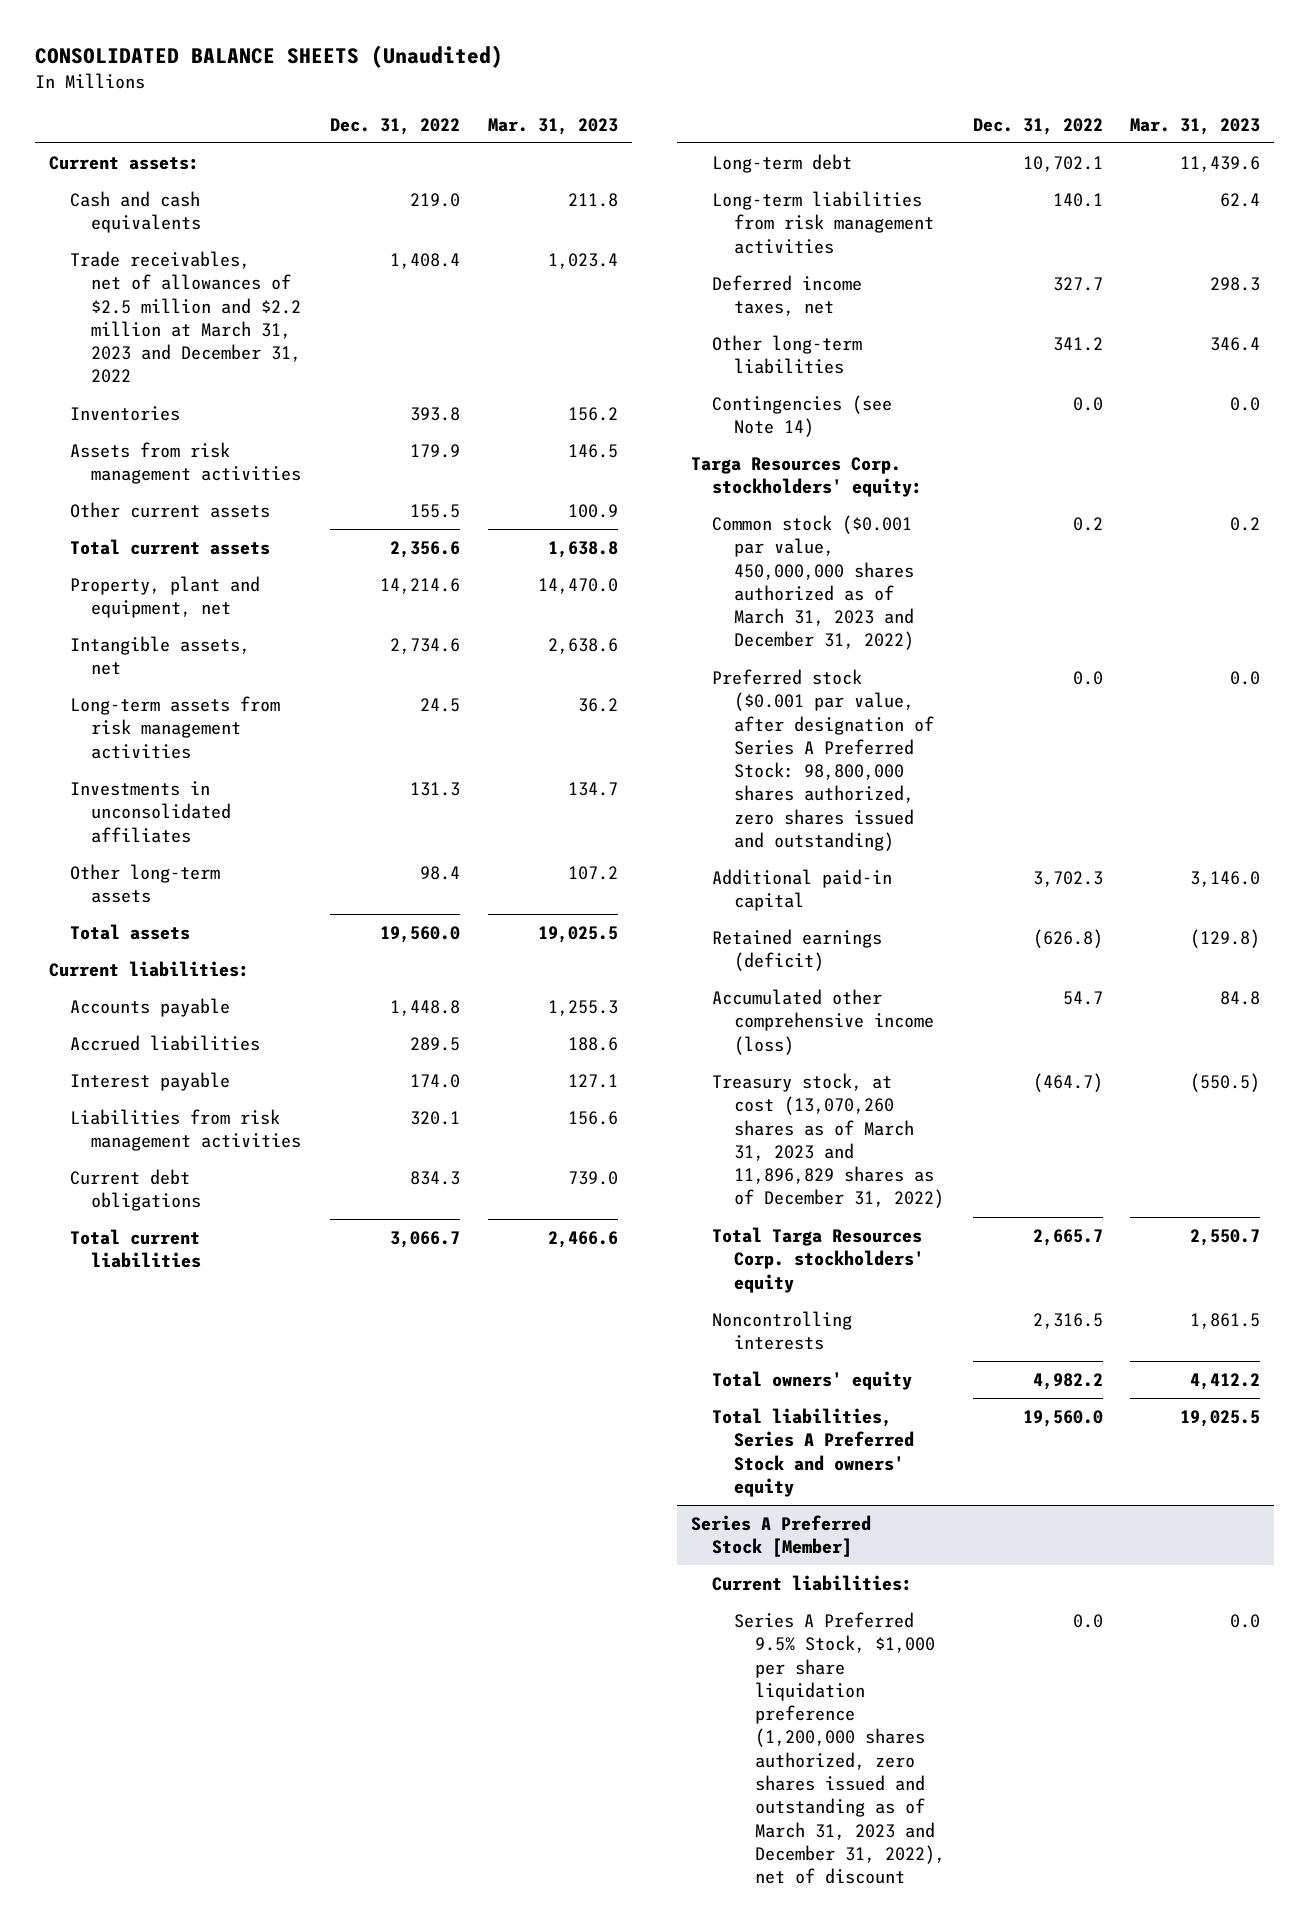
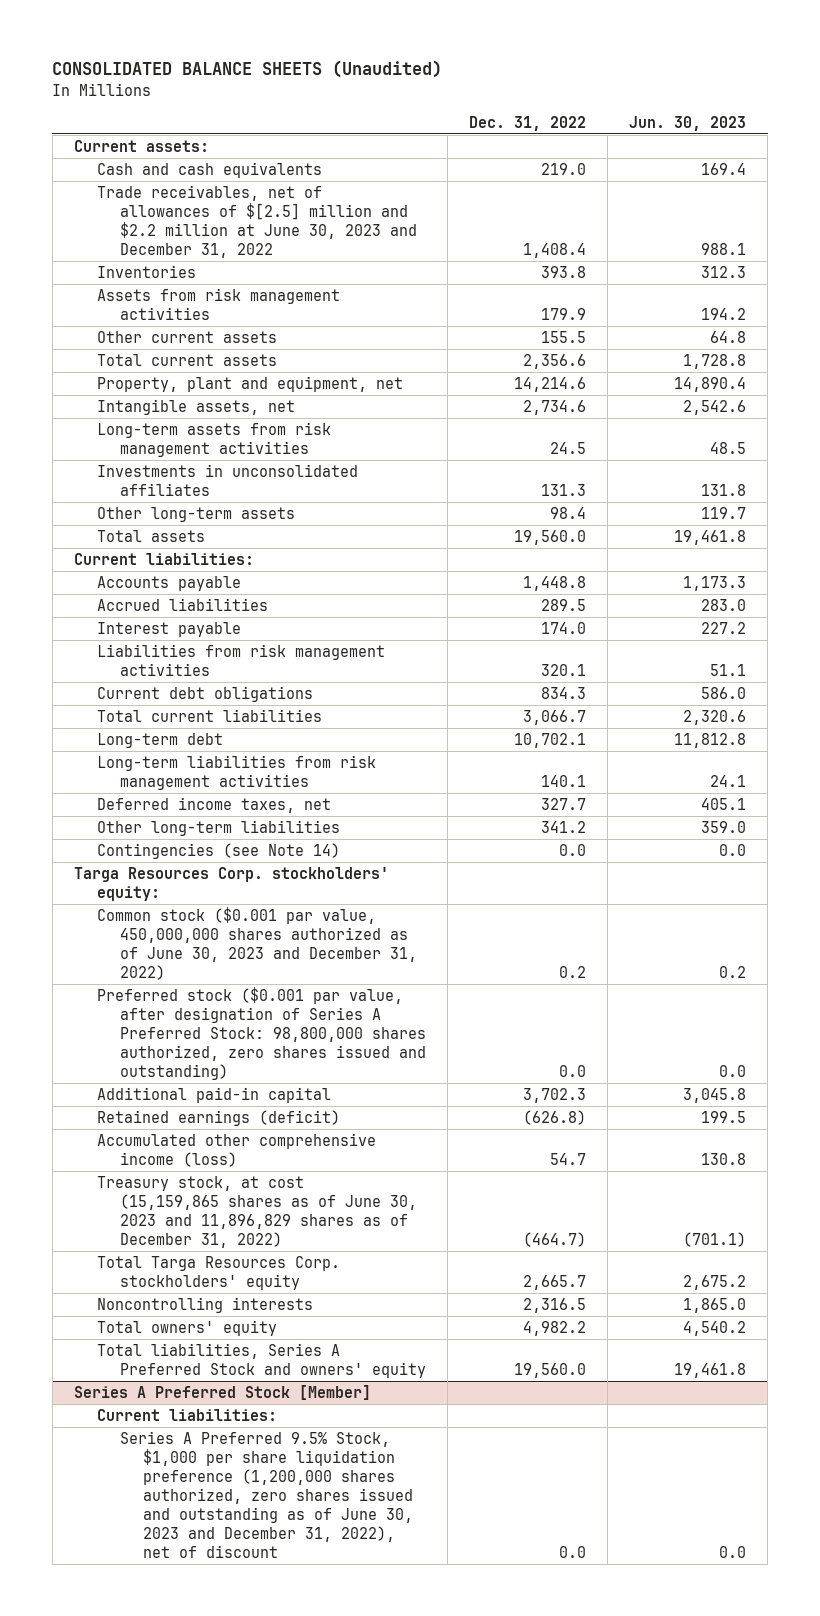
[488,117,619,135] Mar. 31, 2023 -> none
none -> [629,115,747,131] Jun. 30, 2023
[70,250,302,384] Trade receivables, net of allowances of $2.5 million and $2.2 million at March 31, 2023 and December 31, 2022 -> [96,185,418,259] Trade receivables, net of allowances of $[2.5] million and $2.2 million at June 30, 2023 and December 31, 2022
[712,514,914,651] Common stock ($0.001 par value, 450,000,000 shares authorized as of March 31, 2023 and December 31, 2022) -> [96,907,418,981] Common stock ($0.001 par value, 450,000,000 shares authorized as of June 30, 2023 and December 31, 2022)
[712,1072,944,1209] Treasury stock, at cost (13,070,260 shares as of March 31, 2023 and 11,896,829 shares as of December 31, 2022) -> [96,1176,418,1249] Treasury stock, at cost (15,159,865 shares as of June 30, 2023 and 11,896,829 shares as of December 31, 2022)
[733,1611,945,1885] Series A Preferred 9.5% Stock, $1,000 per share liquidation preference (1,200,000 shares authorized, zero shares issued and outstanding as of March 31, 2023 and December 31, 2022), net of discount -> [120,1431,414,1559] Series A Preferred 9.5% Stock, $1,000 per share liquidation preference (1,200,000 shares authorized, zero shares issued and outstanding as of June 30, 2023 and December 31, 2022), net of discount

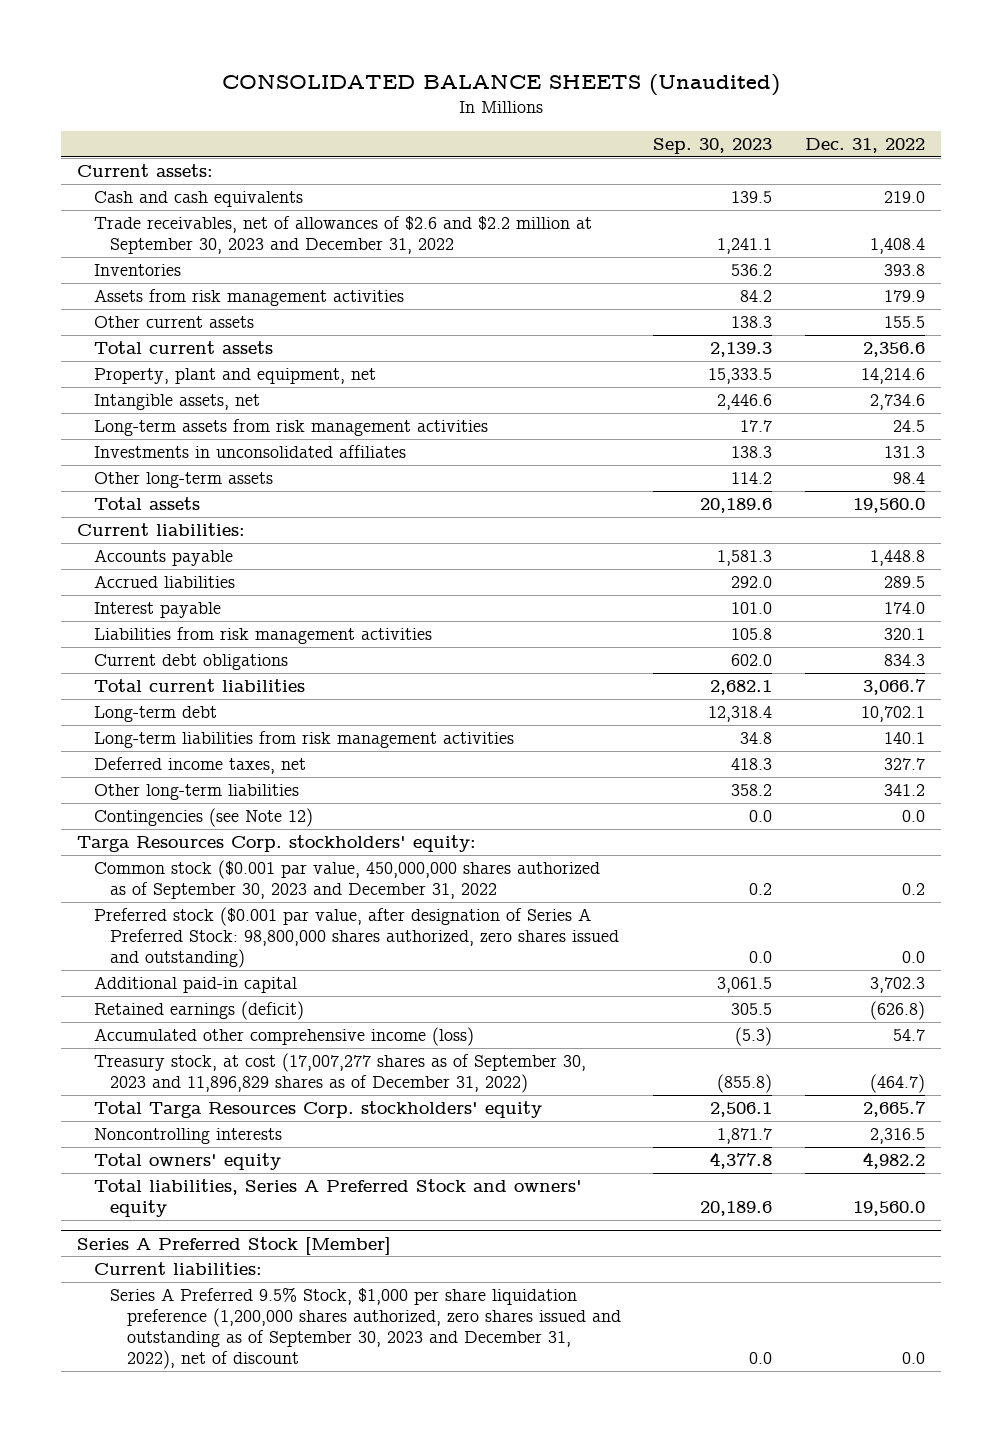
[629,115,747,131] Jun. 30, 2023 -> none
none -> [653,138,773,155] Sep. 30, 2023
[96,185,418,259] Trade receivables, net of allowances of $[2.5] million and $2.2 million at June 30, 2023 and December 31, 2022 -> [93,216,592,255] Trade receivables, net of allowances of $2.6 and $2.2 million at September 30, 2023 and December 31, 2022
[96,843,340,860] Contingencies (see Note 14) -> [93,808,313,828] Contingencies (see Note 12)
[96,907,418,981] Common stock ($0.001 par value, 450,000,000 shares authorized as of June 30, 2023 and December 31, 2022) -> [93,860,600,900] Common stock ($0.001 par value, 450,000,000 shares authorized as of September 30, 2023 and December 31, 2022
[96,1176,418,1249] Treasury stock, at cost (15,159,865 shares as of June 30, 2023 and 11,896,829 shares as of December 31, 2022) -> [93,1053,586,1094] Treasury stock, at cost (17,007,277 shares as of September 30, 2023 and 11,896,829 shares as of December 31, 2022)
[120,1431,414,1559] Series A Preferred 9.5% Stock, $1,000 per share liquidation preference (1,200,000 shares authorized, zero shares issued and outstanding as of June 30, 2023 and December 31, 2022), net of discount -> [110,1287,622,1370] Series A Preferred 9.5% Stock, $1,000 per share liquidation preference (1,200,000 shares authorized, zero shares issued and outstanding as of September 30, 2023 and December 31, 2022), net of discount

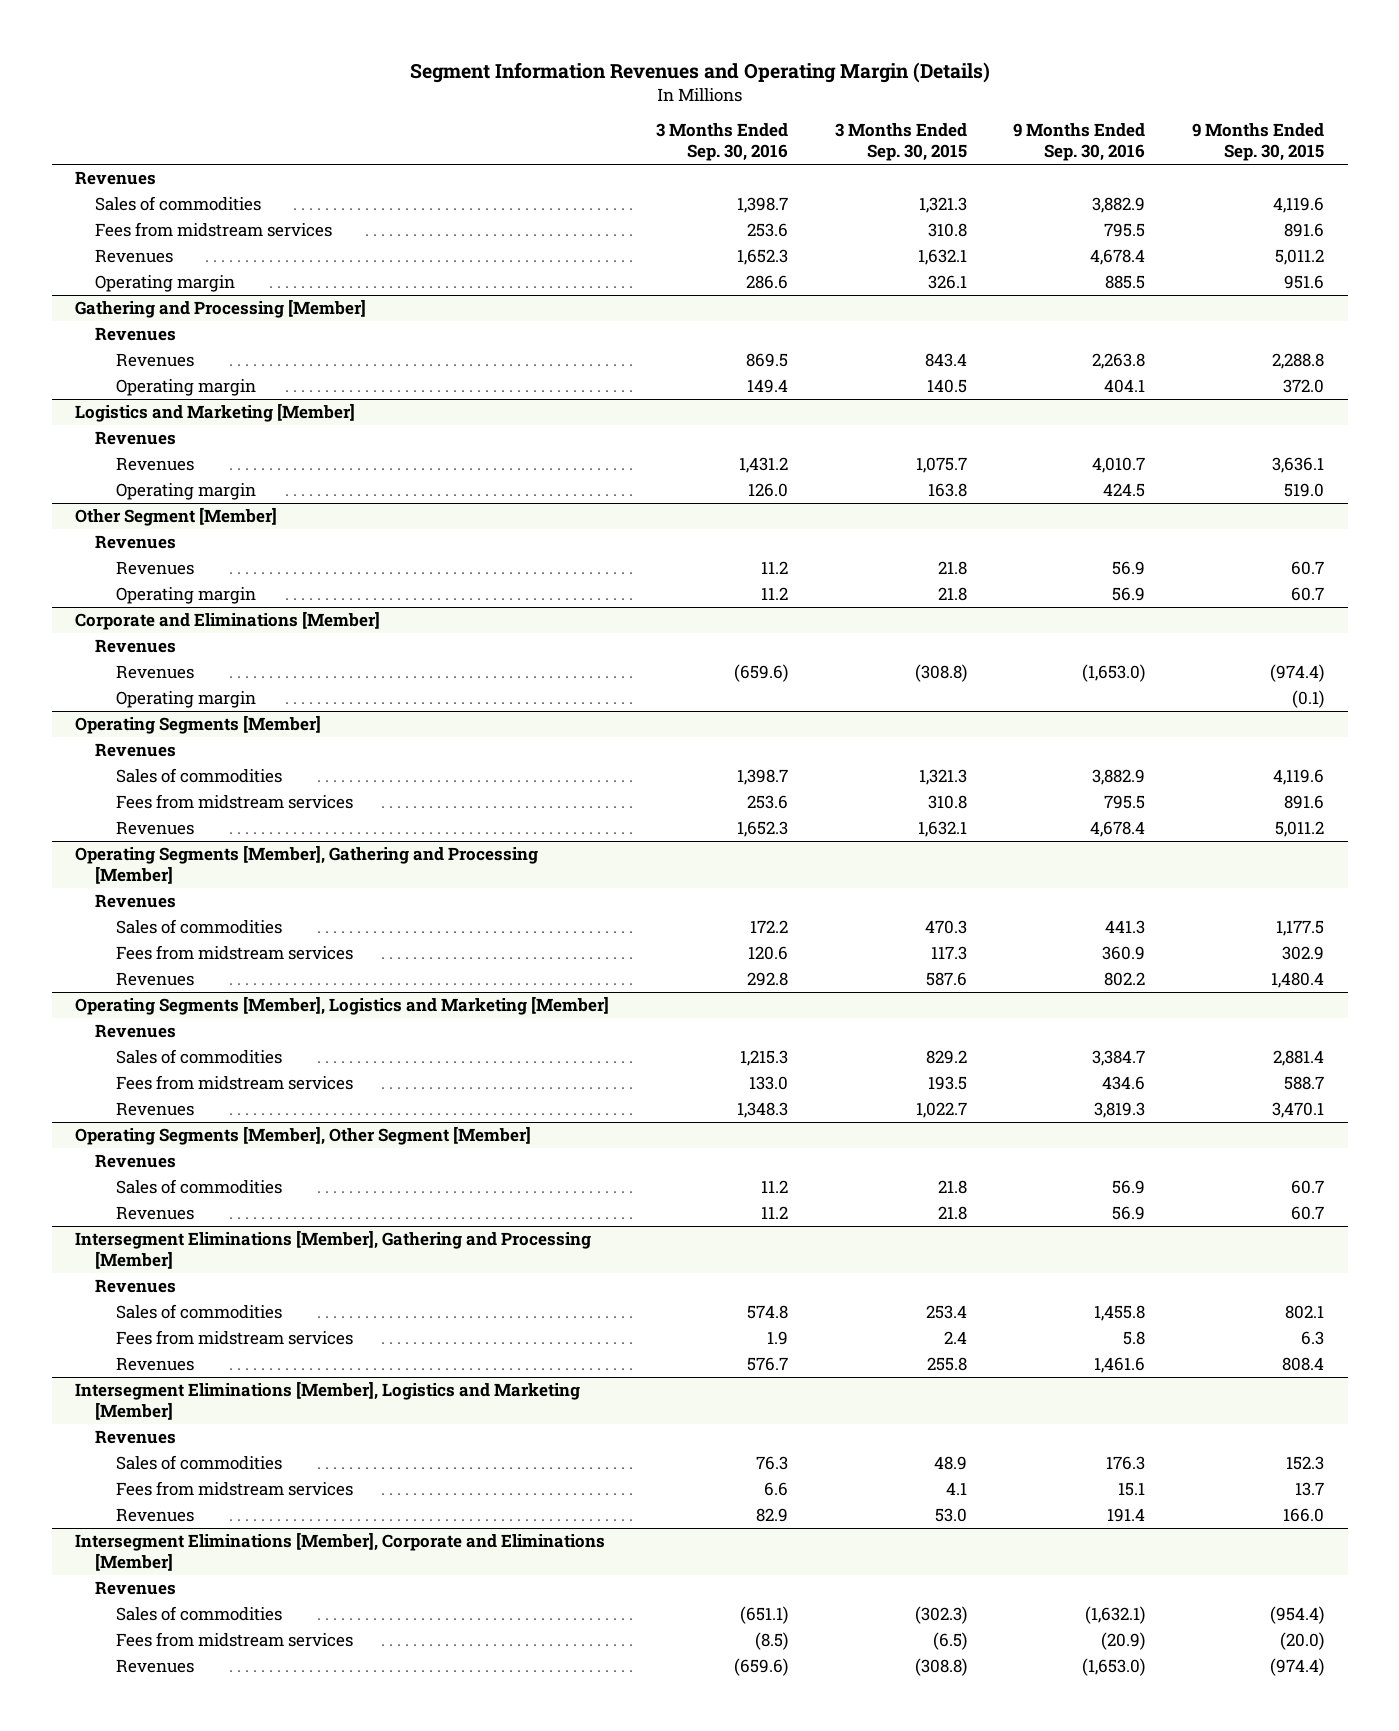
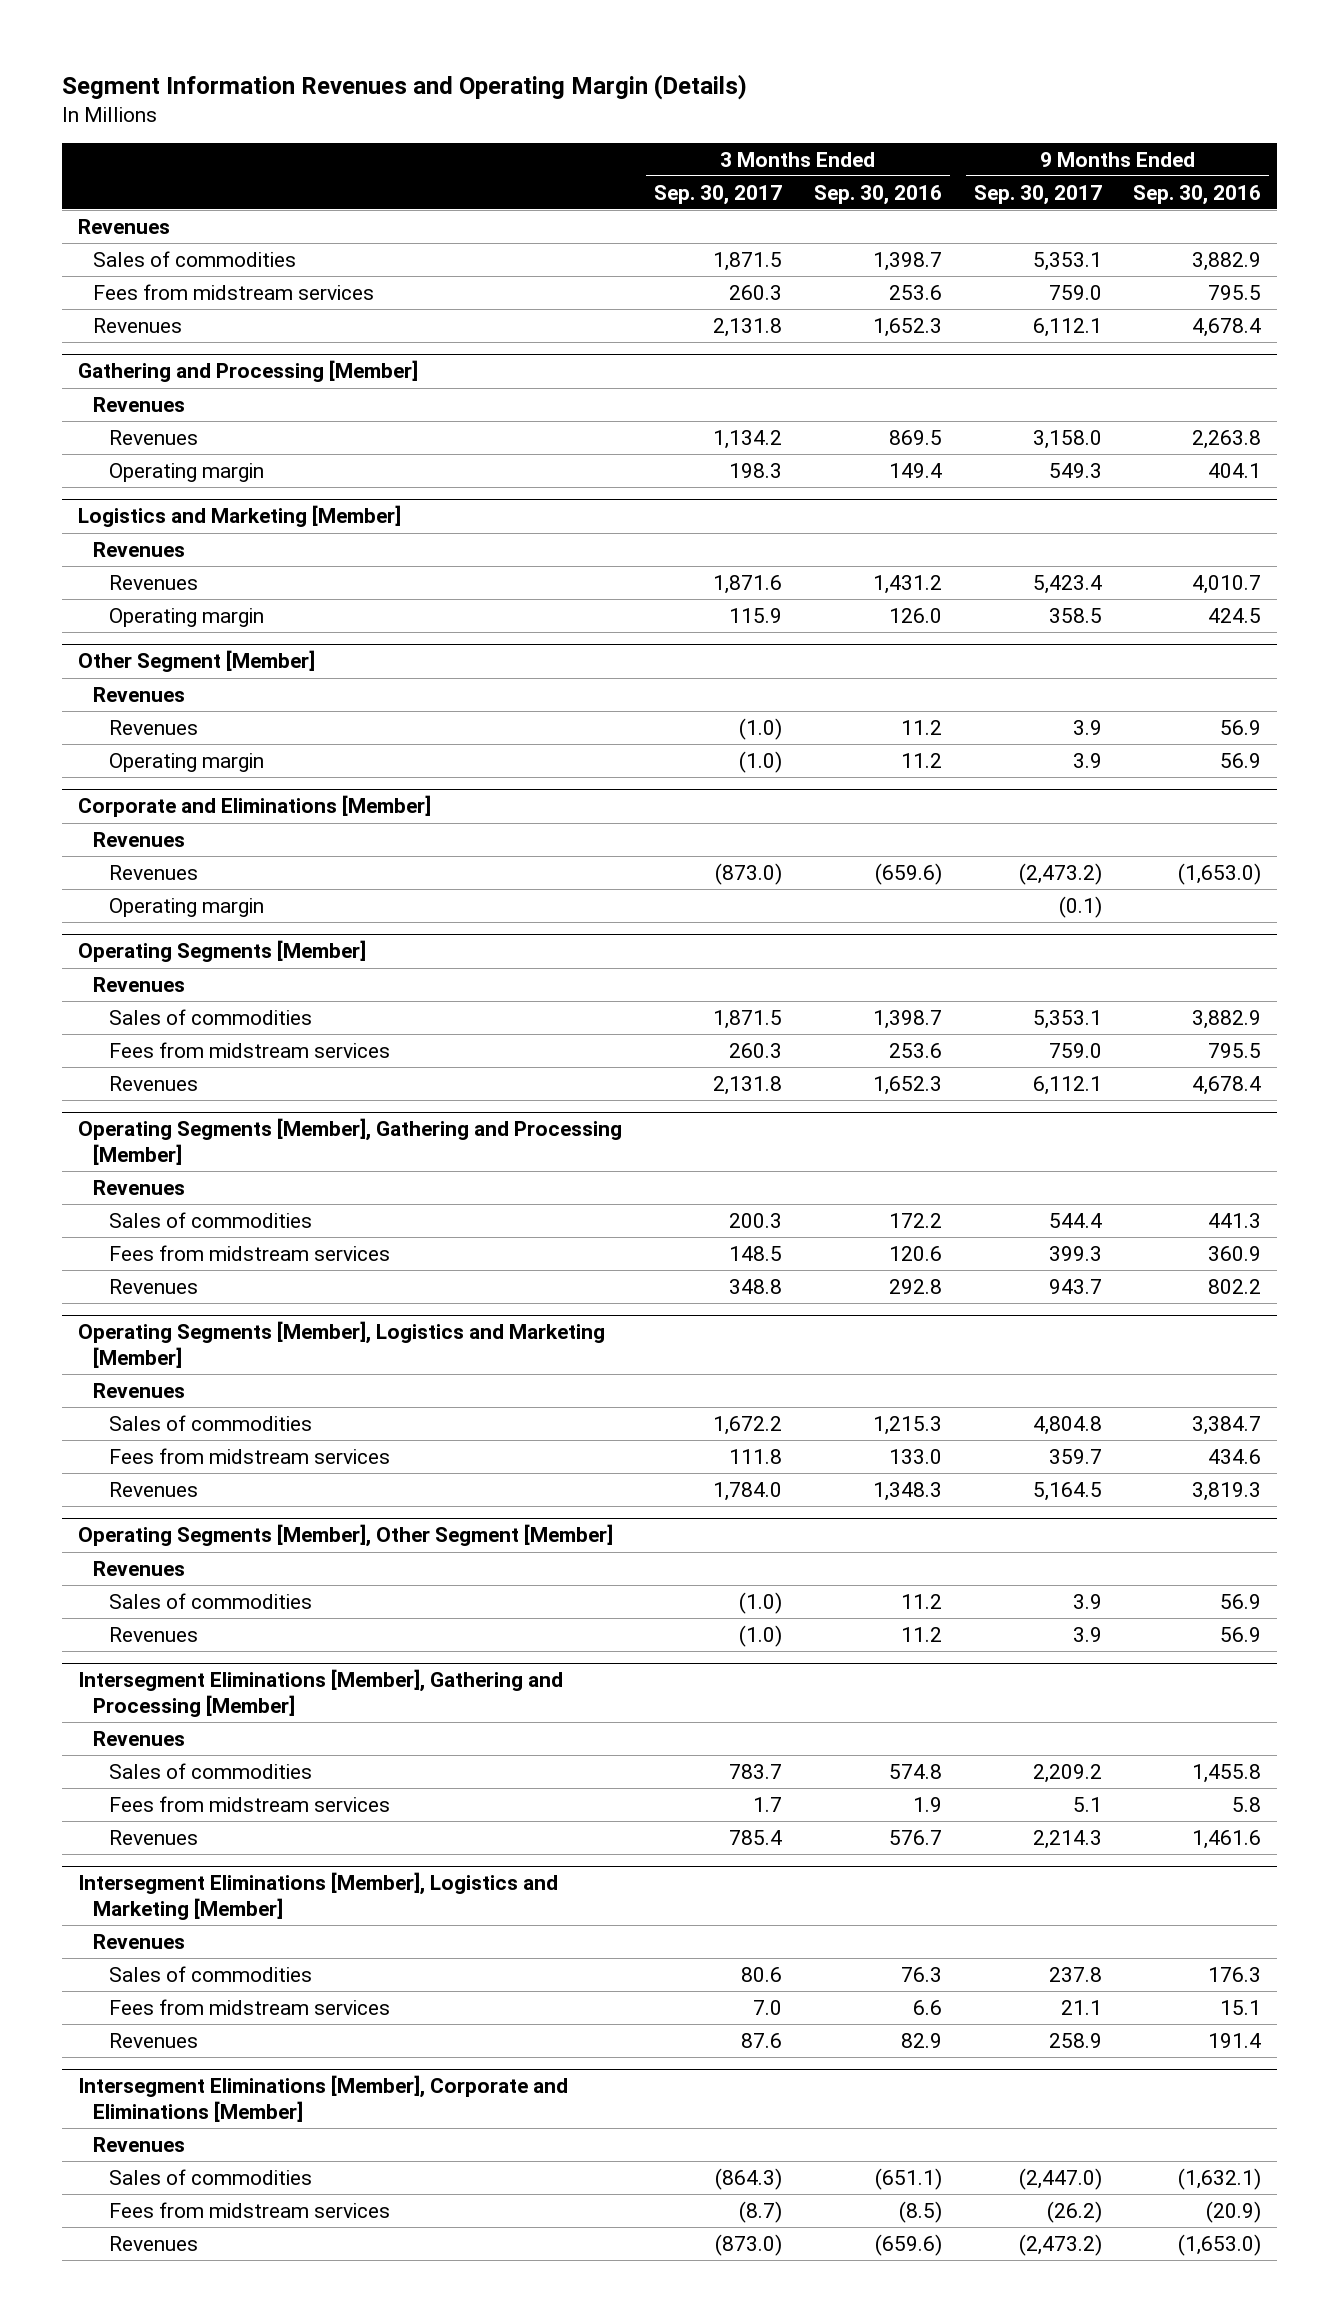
[834,123,967,162] 3 Months Ended Sep. 30, 2015 -> none
[1192,123,1325,162] 9 Months Ended Sep. 30, 2015 -> none
none -> [653,184,782,205] Sep. 30, 2017
none -> [973,184,1102,205] Sep. 30, 2017
[95,274,236,292] Operating margin -> none

